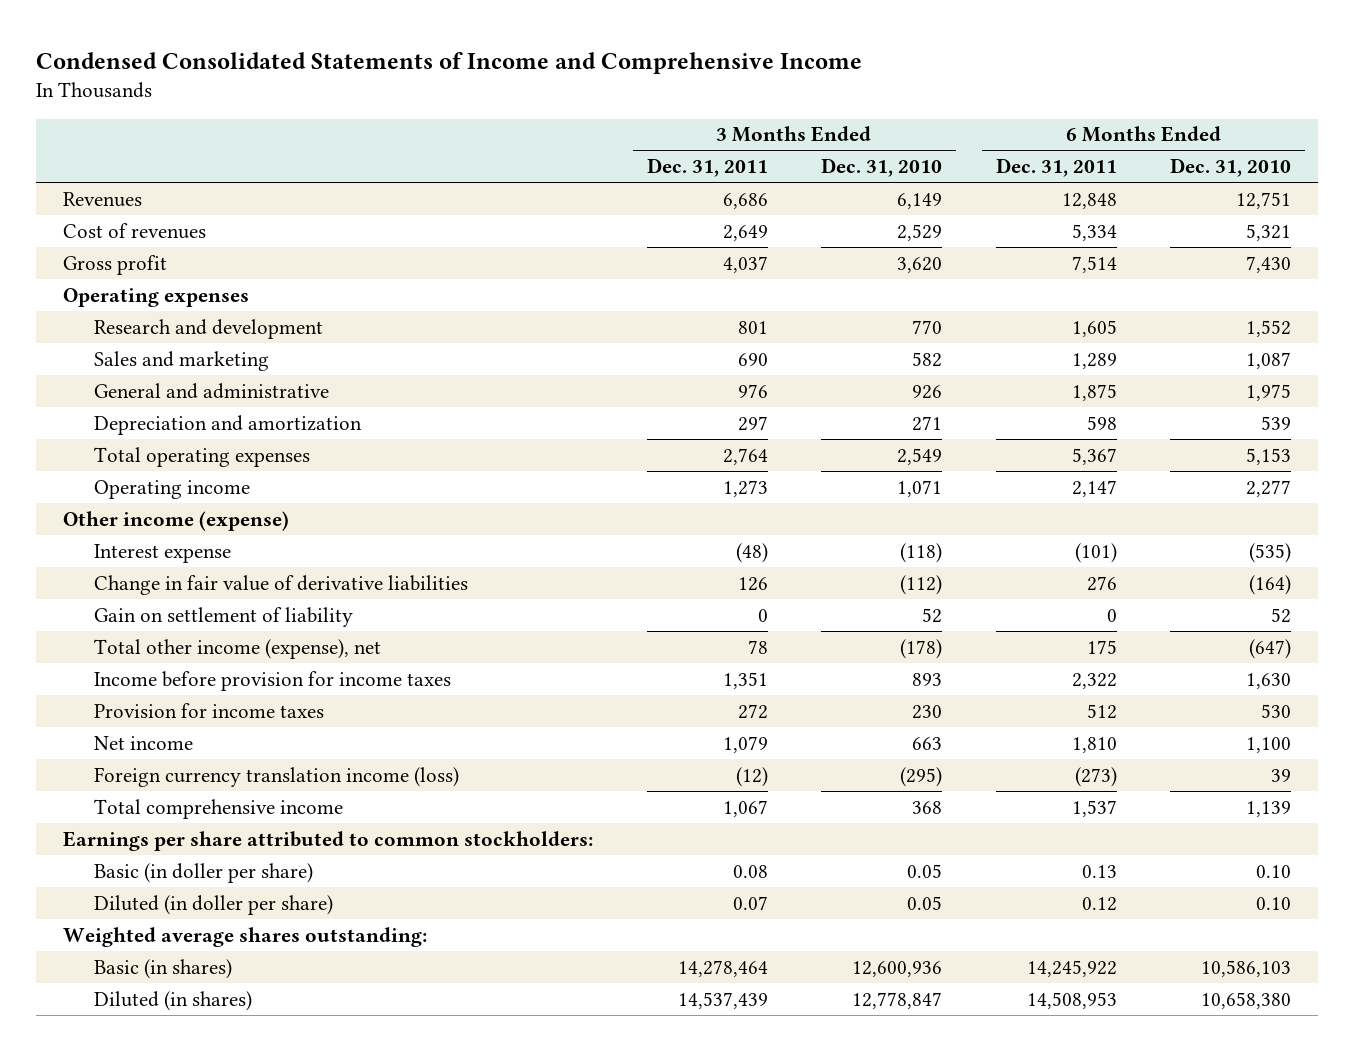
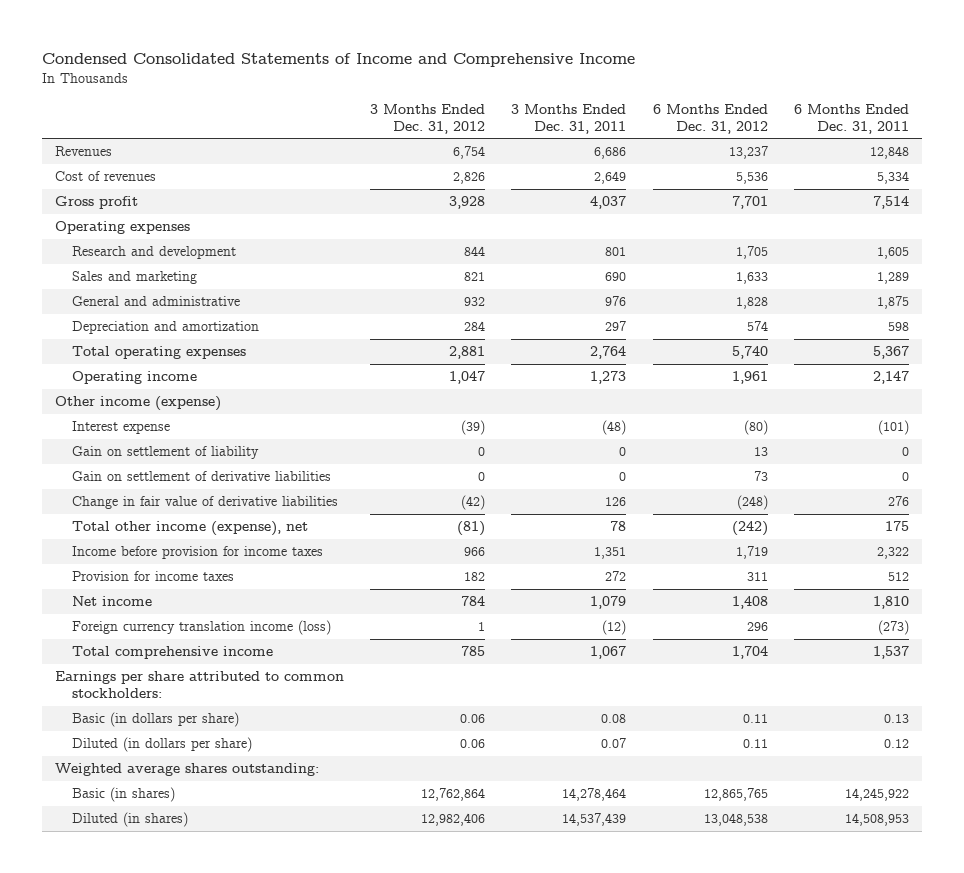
[821,158,943,178] Dec. 31, 2010 -> none
[1170,158,1292,178] Dec. 31, 2010 -> none
none -> [370,104,486,134] 3 Months Ended Dec. 31, 2012
none -> [652,104,768,134] 6 Months Ended Dec. 31, 2012
none -> [72,471,332,482] Gain on settlement of derivative liabilities
[94,574,469,595] Change in fair value of derivative liabilities -> [72,496,339,510] Change in fair value of derivative liabilities
[94,862,314,883] Basic (in doller per share) -> [72,712,240,728] Basic (in dollars per share)
[94,894,334,915] Diluted (in doller per share) -> [72,737,253,753] Diluted (in dollars per share)

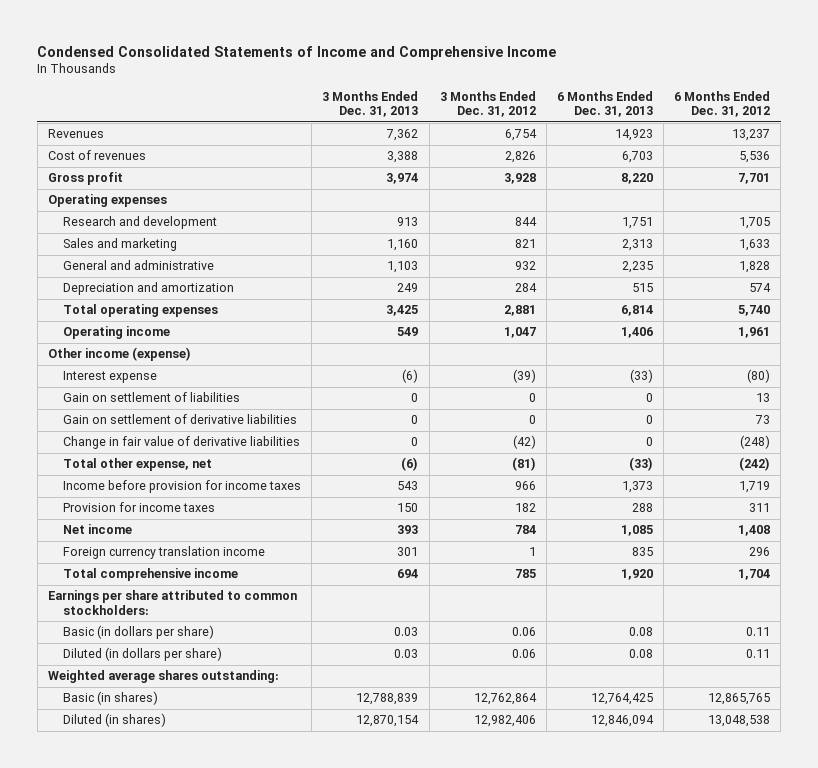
[511,104,627,134] 3 Months Ended Dec. 31, 2011 -> none
[793,104,909,134] 6 Months Ended Dec. 31, 2011 -> none
none -> [322,90,419,118] 3 Months Ended Dec. 31, 2013
none -> [556,90,653,118] 6 Months Ended Dec. 31, 2013
[72,446,260,460] Gain on settlement of liability -> [63,392,241,403] Gain on settlement of liabilities
[72,521,309,537] Total other income (expense), net -> [63,458,213,472] Total other expense, net
[72,620,332,636] Foreign currency translation income (loss) -> [63,546,266,560] Foreign currency translation income

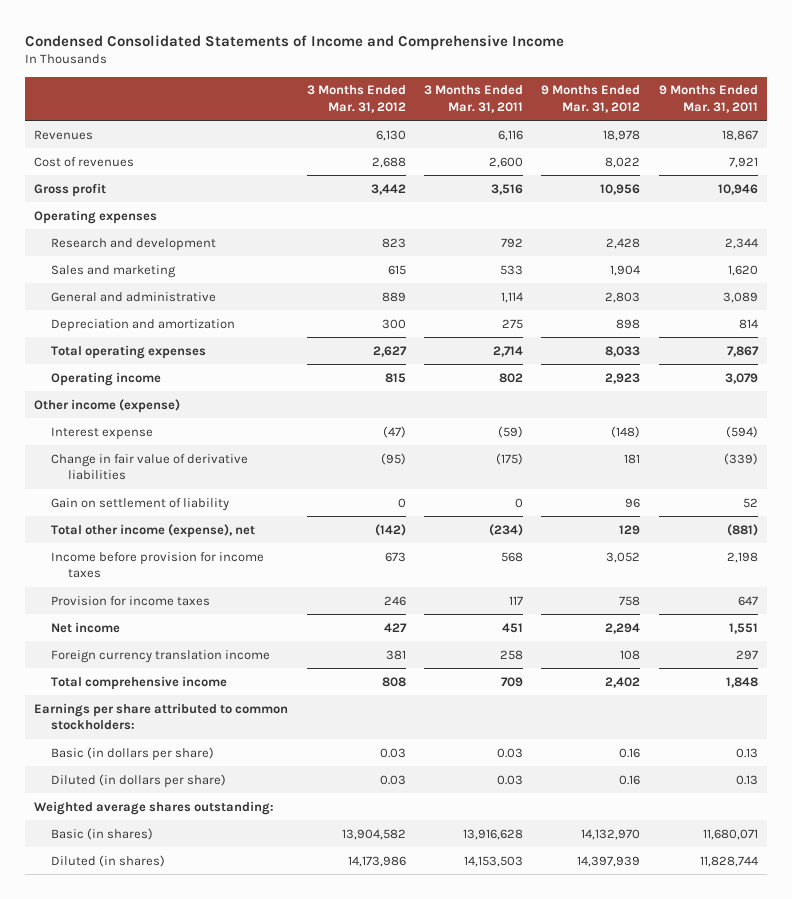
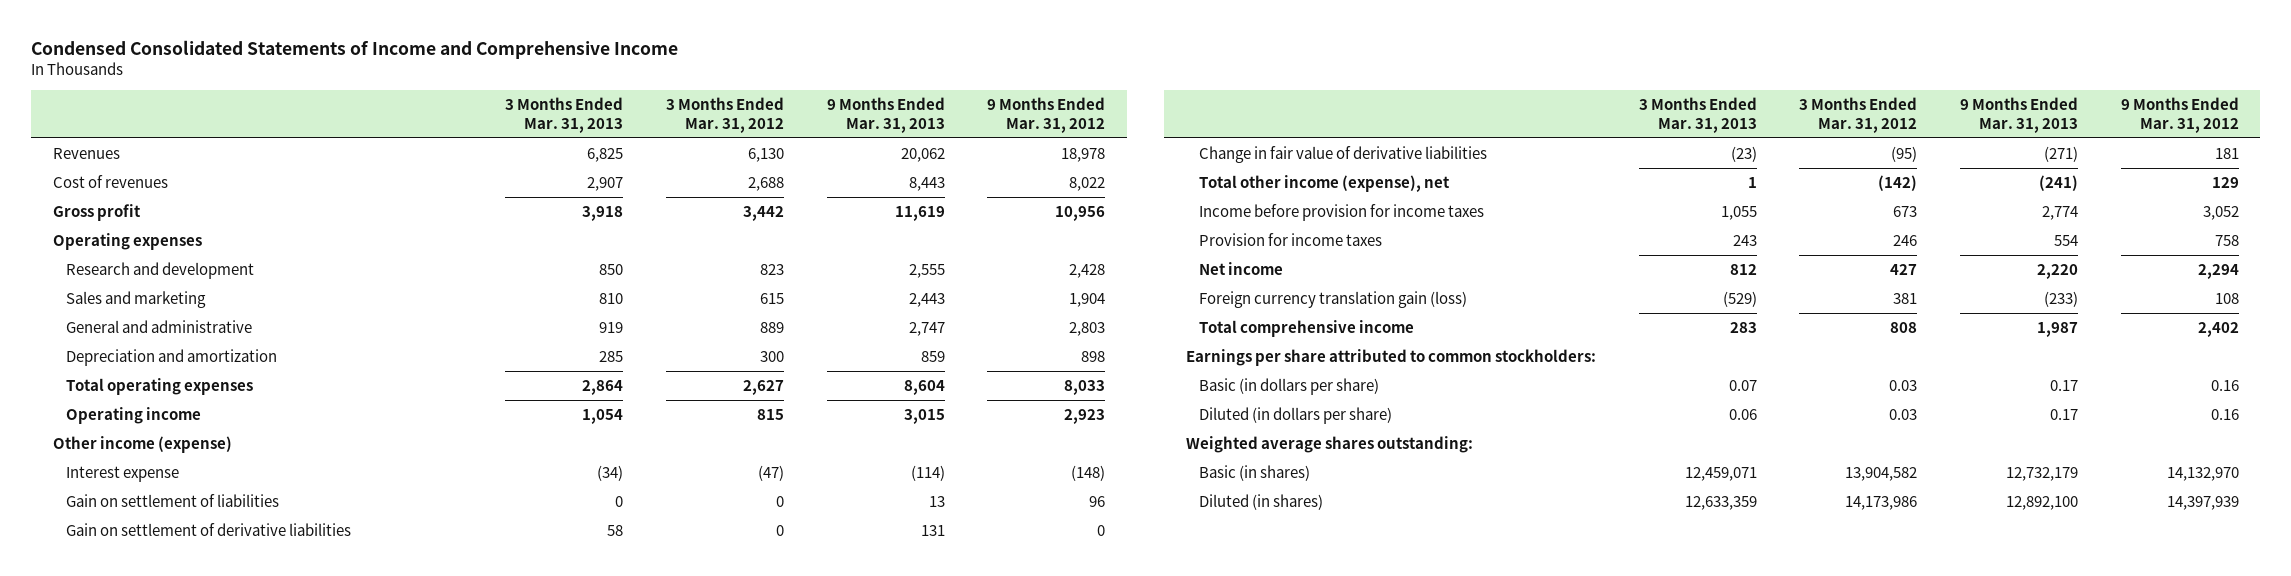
[424,85,524,113] 3 Months Ended Mar. 31, 2011 -> none
[658,85,758,113] 9 Months Ended Mar. 31, 2011 -> none
none -> [505,96,624,133] 3 Months Ended Mar. 31, 2013
none -> [826,96,945,133] 9 Months Ended Mar. 31, 2013
none -> [65,493,279,507] Gain on settlement of liabilities
none -> [65,522,351,536] Gain on settlement of derivative liabilities
[51,497,230,511] Gain on settlement of liability -> none
[51,649,271,663] Foreign currency translation income -> [1199,290,1468,308] Foreign currency translation gain (loss)

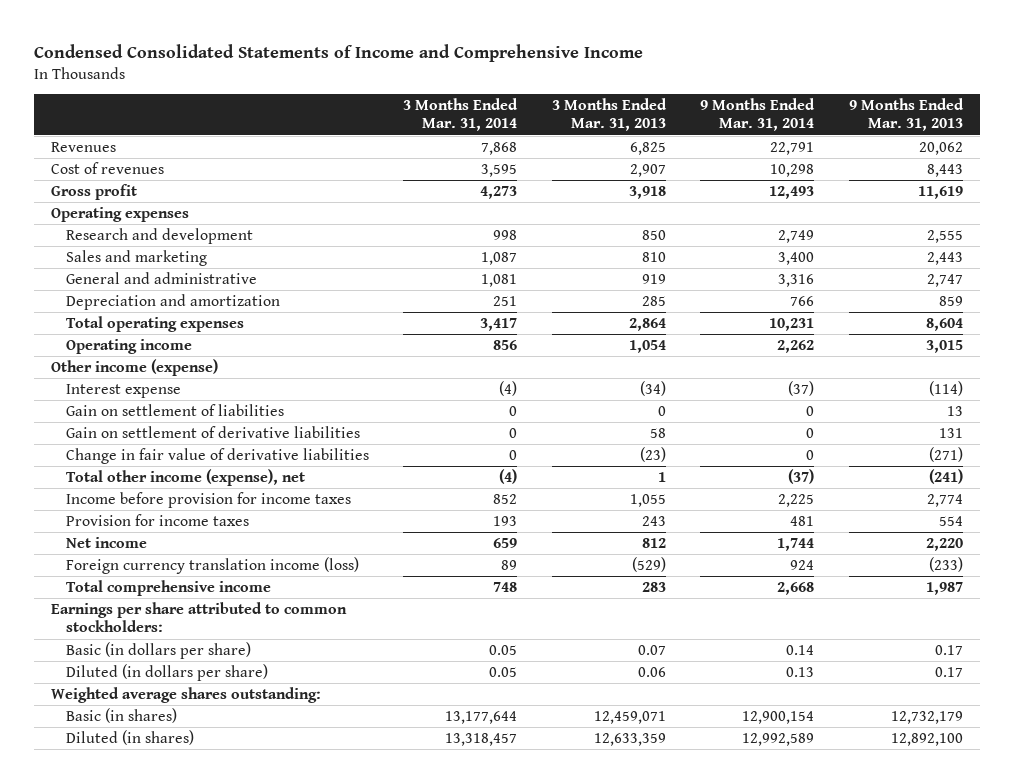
[666,96,785,133] 3 Months Ended Mar. 31, 2012 -> none
[987,96,1106,133] 9 Months Ended Mar. 31, 2012 -> none
none -> [403,97,519,132] 3 Months Ended Mar. 31, 2014
none -> [700,97,816,132] 9 Months Ended Mar. 31, 2014
[1199,290,1468,308] Foreign currency translation gain (loss) -> [65,557,359,575] Foreign currency translation income (loss)

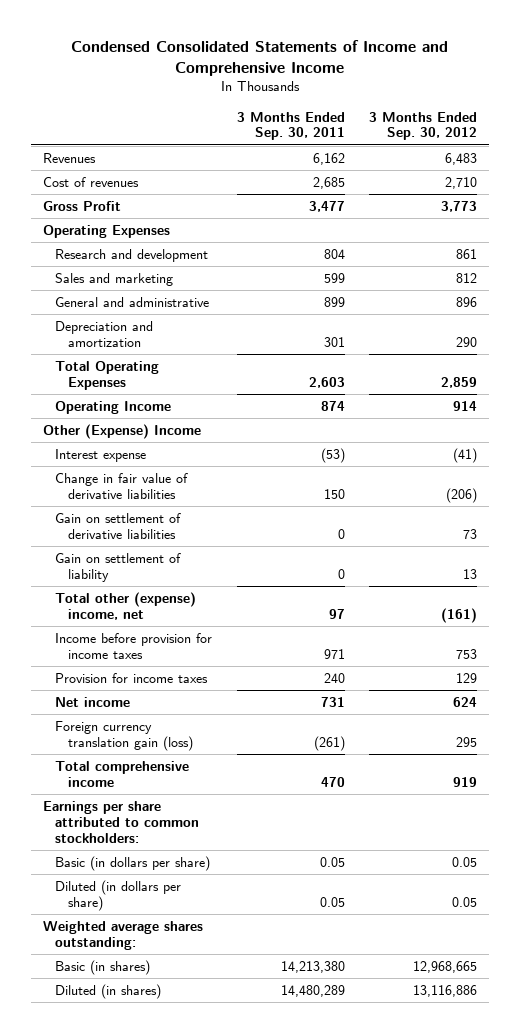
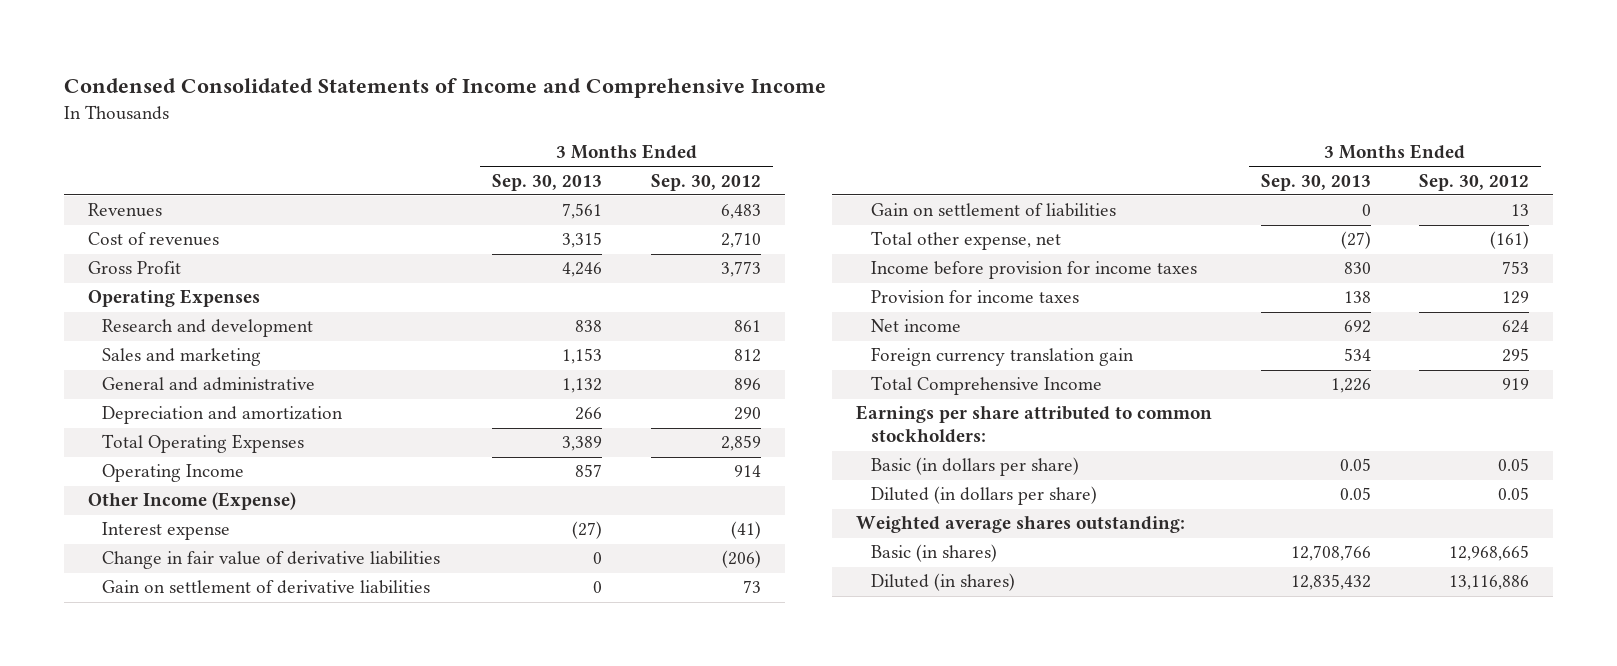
[236,111,345,141] 3 Months Ended Sep. 30, 2011 -> none
none -> [492,173,603,191] Sep. 30, 2013
[42,423,201,439] Other (Expense) Income -> [87,492,296,511] Other Income (Expense)
[55,552,182,582] Gain on settlement of liability -> [870,203,1116,218] Gain on settlement of liabilities
[55,591,197,620] Total other (expense) income, net -> [870,231,1061,251] Total other expense, net
[55,720,193,751] Foreign currency translation gain (loss) -> [870,347,1134,367] Foreign currency translation gain
[55,760,190,787] Total comprehensive income -> [870,376,1102,396] Total Comprehensive Income

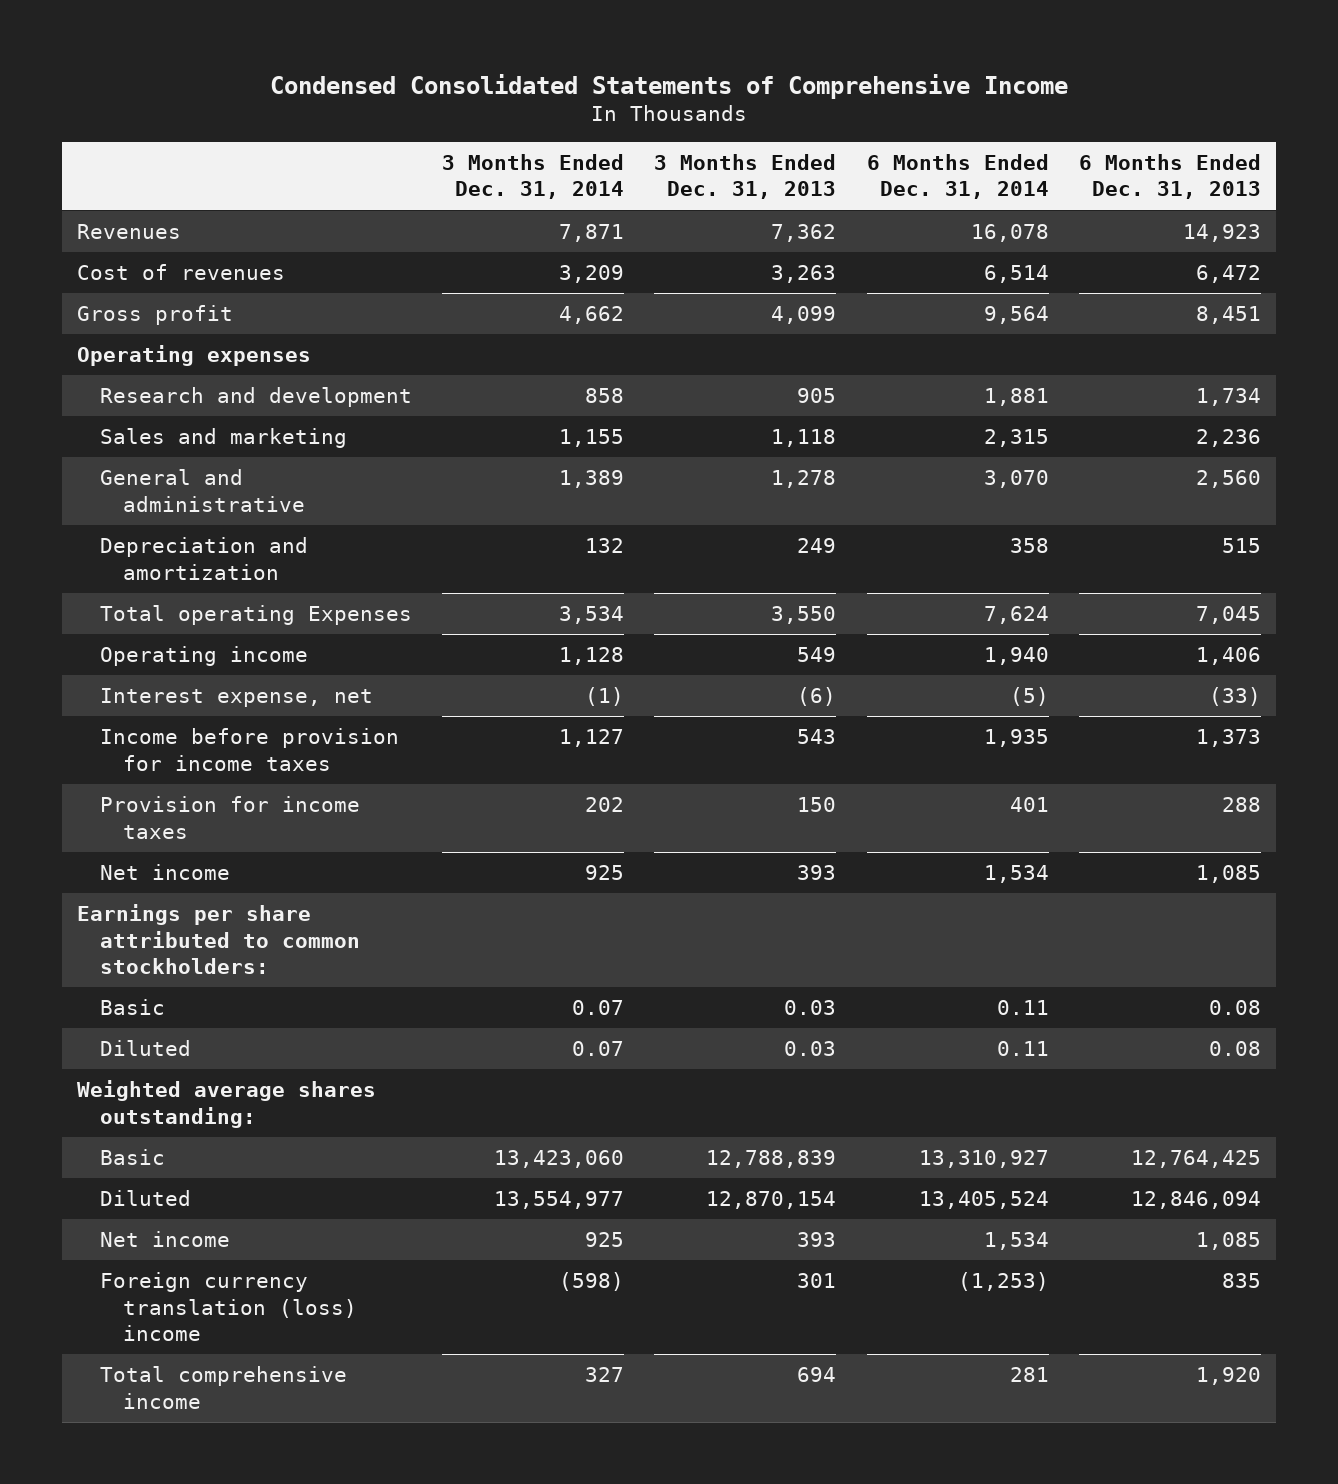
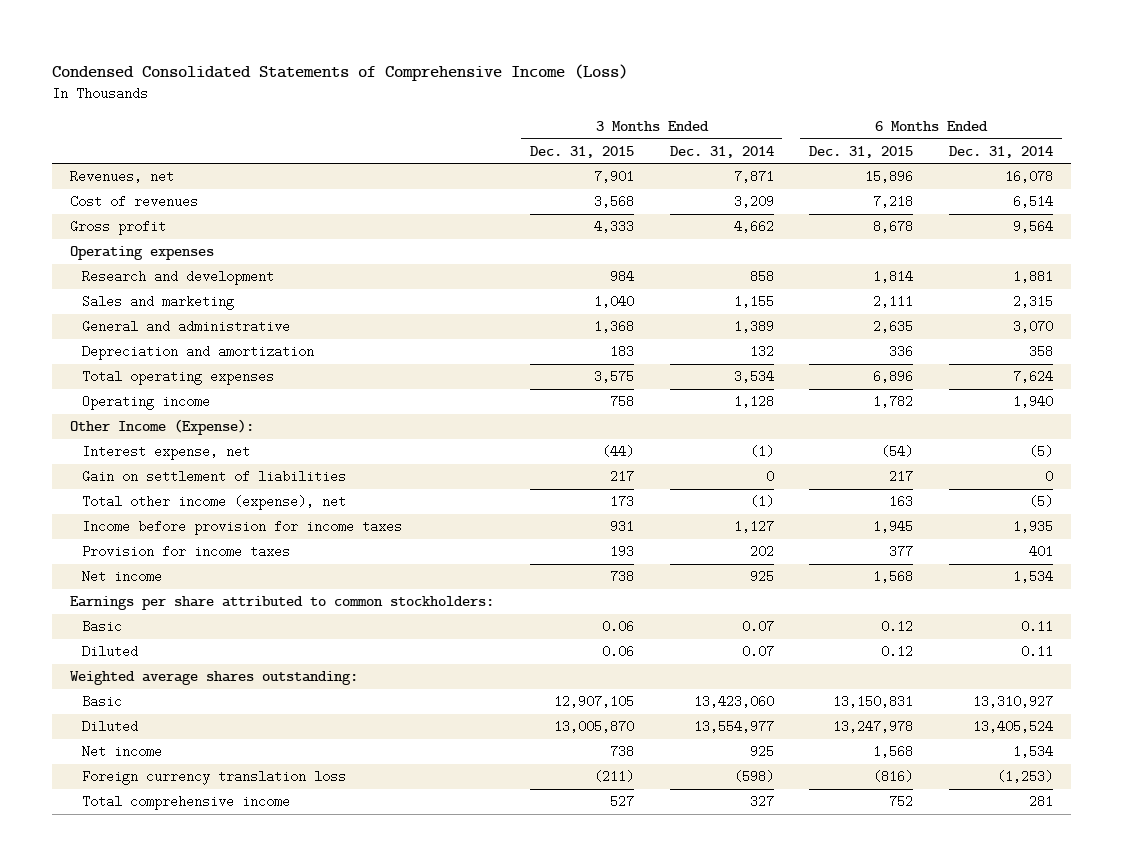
[269,73,1068,99] Condensed Consolidated Statements of Comprehensive Income -> [52,63,629,81] Condensed Consolidated Statements of Comprehensive Income (Loss)
[654,153,837,200] 3 Months Ended Dec. 31, 2013 -> none
[1078,153,1261,200] 6 Months Ended Dec. 31, 2013 -> none
none -> [529,145,634,158] Dec. 31, 2015
none -> [809,145,914,158] Dec. 31, 2015
[77,224,182,240] Revenues -> [70,170,175,184] Revenues, net
[100,605,413,626] Total operating Expenses -> [81,370,274,386] Total operating expenses
none -> [70,419,255,436] Other Income (Expense):
none -> [81,470,346,484] Gain on settlement of liabilities
none -> [81,495,346,511] Total other income (expense), net
[100,1272,357,1342] Foreign currency translation (loss) income -> [81,770,346,786] Foreign currency translation loss

